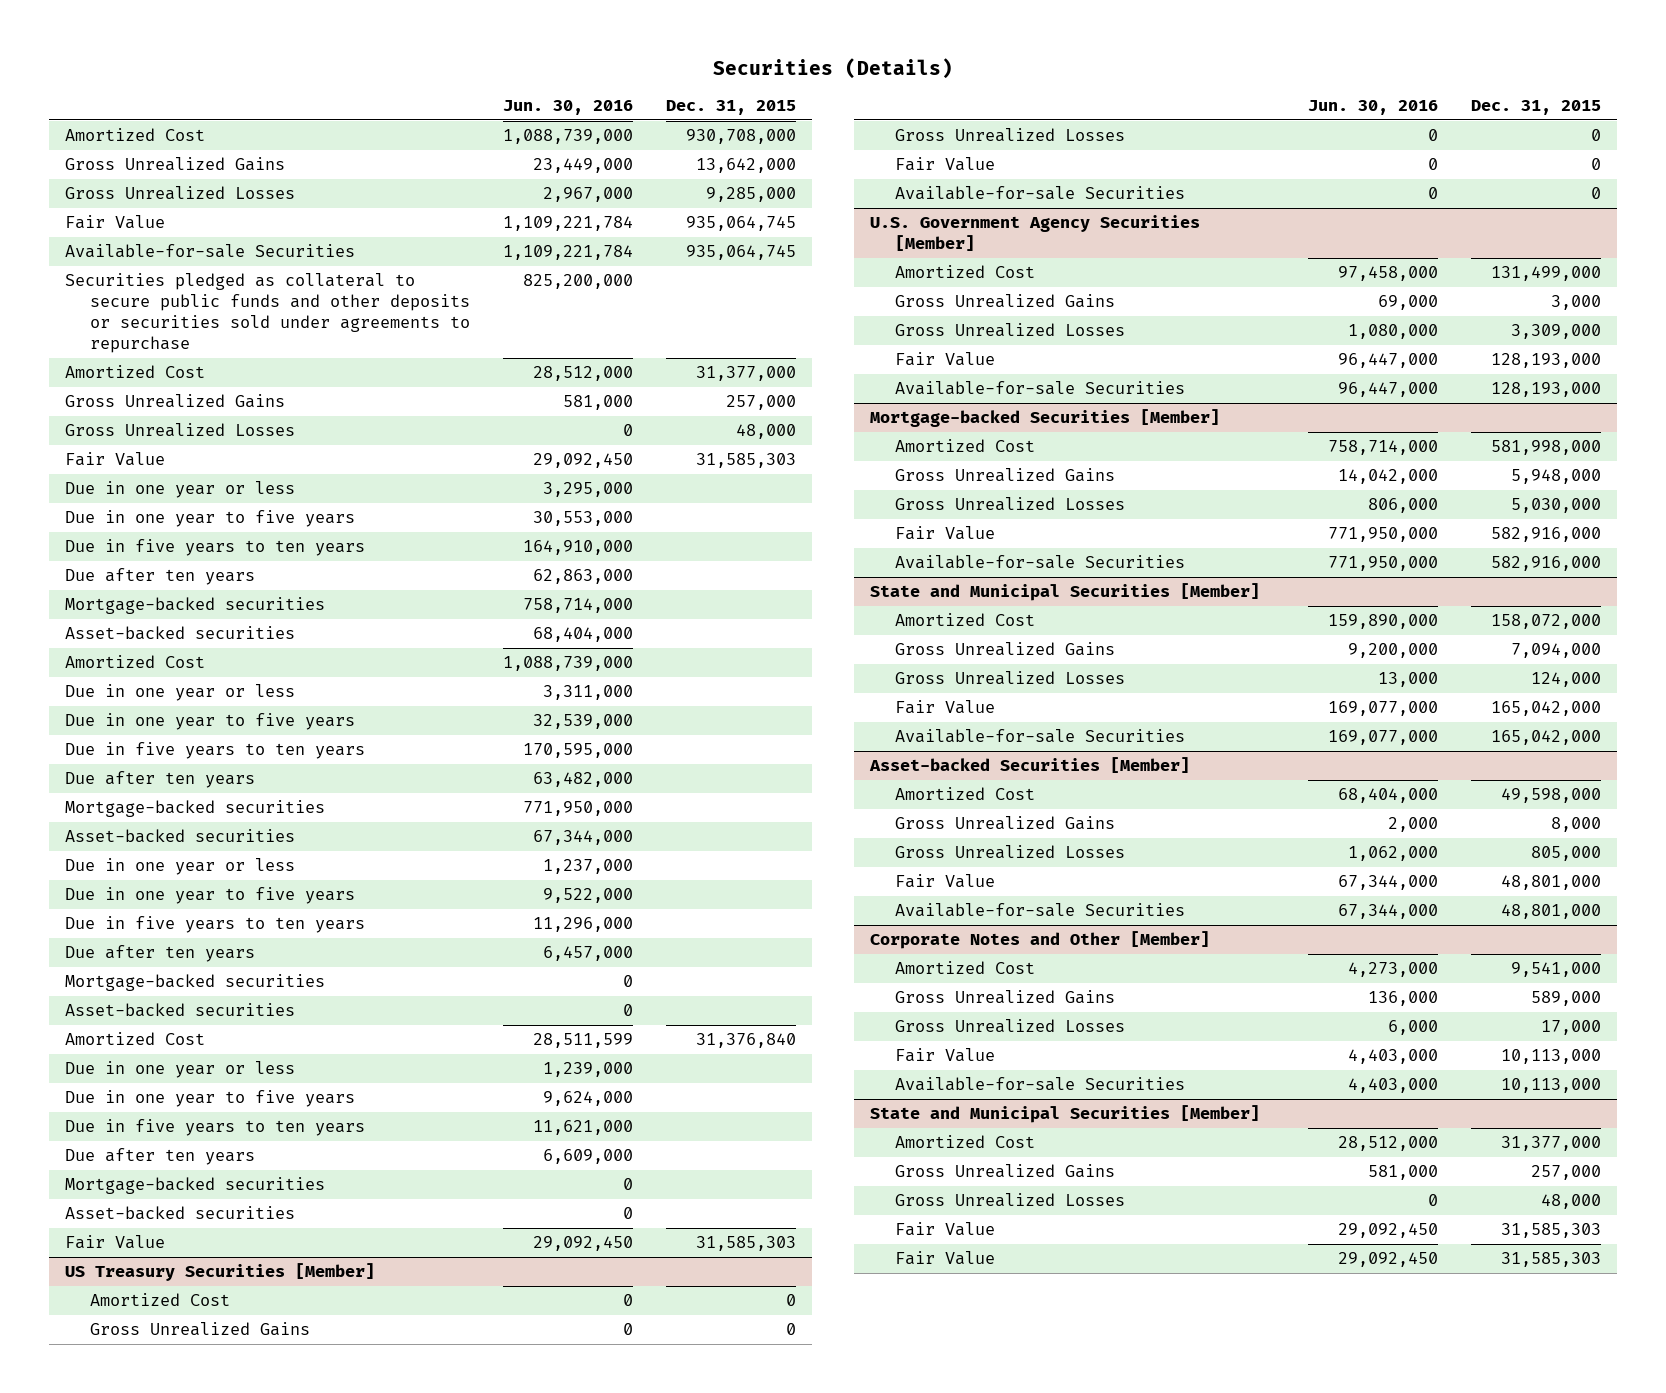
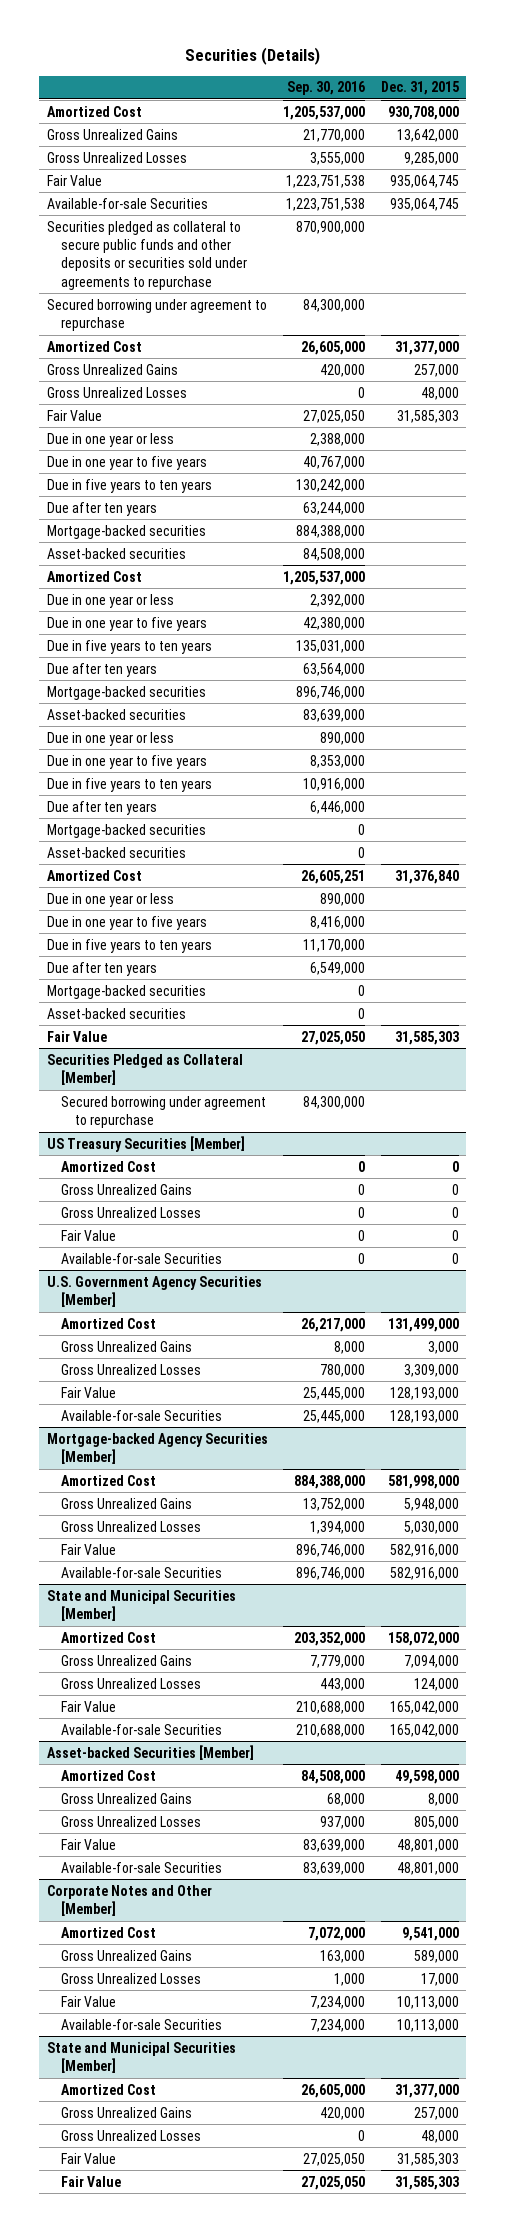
[503,100,634,116] Jun. 30, 2016 -> none
none -> [287,81,366,96] Sep. 30, 2016
none -> [46,298,267,332] Secured borrowing under agreement to repurchase
none -> [46,1053,243,1086] Securities Pledged as Collateral [Member]
none -> [61,1095,267,1129] Secured borrowing under agreement to repurchase
[870,409,1221,428] Mortgage-backed Securities [Member] -> [46,1432,268,1465] Mortgage-backed Agency Securities [Member]

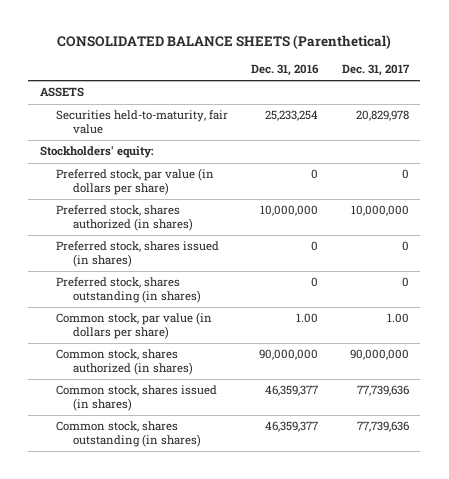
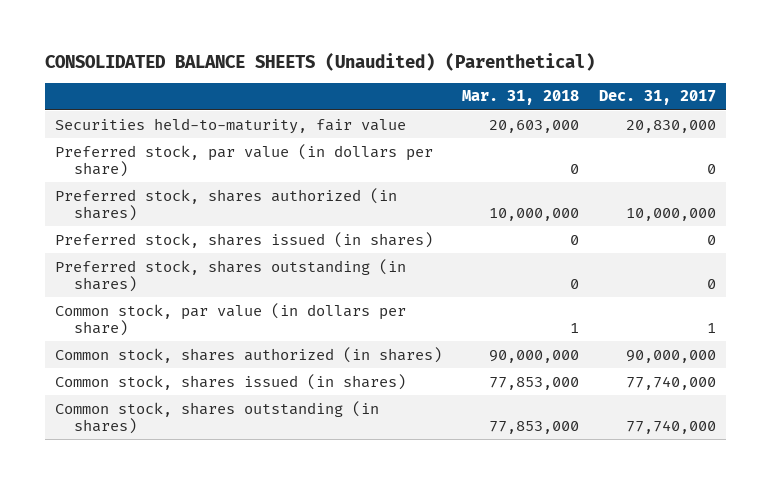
[57,35,392,50] CONSOLIDATED BALANCE SHEETS (Parenthetical) -> [44,52,595,71] CONSOLIDATED BALANCE SHEETS (Unaudited) (Parenthetical)
[251,64,320,77] Dec. 31, 2016 -> none
none -> [461,90,579,106] Mar. 31, 2018
[39,87,84,98] ASSETS -> none
[39,146,154,159] Stockholders' equity: -> none
[355,110,409,122] 20,829,978 -> [625,119,716,133] 20,830,000
[386,313,409,324] 1.00 -> [706,322,716,333] 1
[356,385,409,397] 77,739,636 -> [625,375,716,390] 77,740,000
[356,421,409,433] 77,739,636 -> [625,419,716,434] 77,740,000

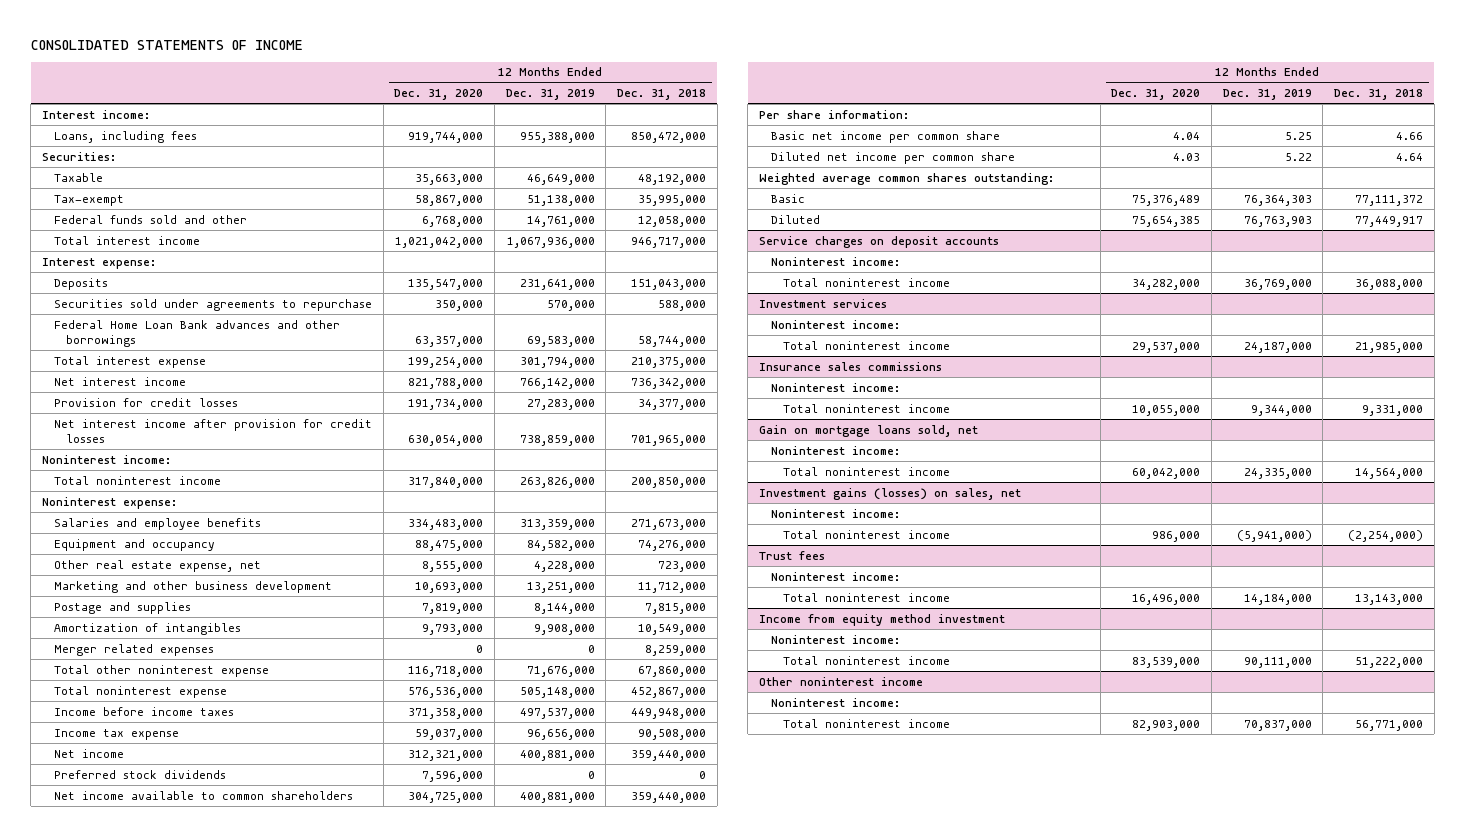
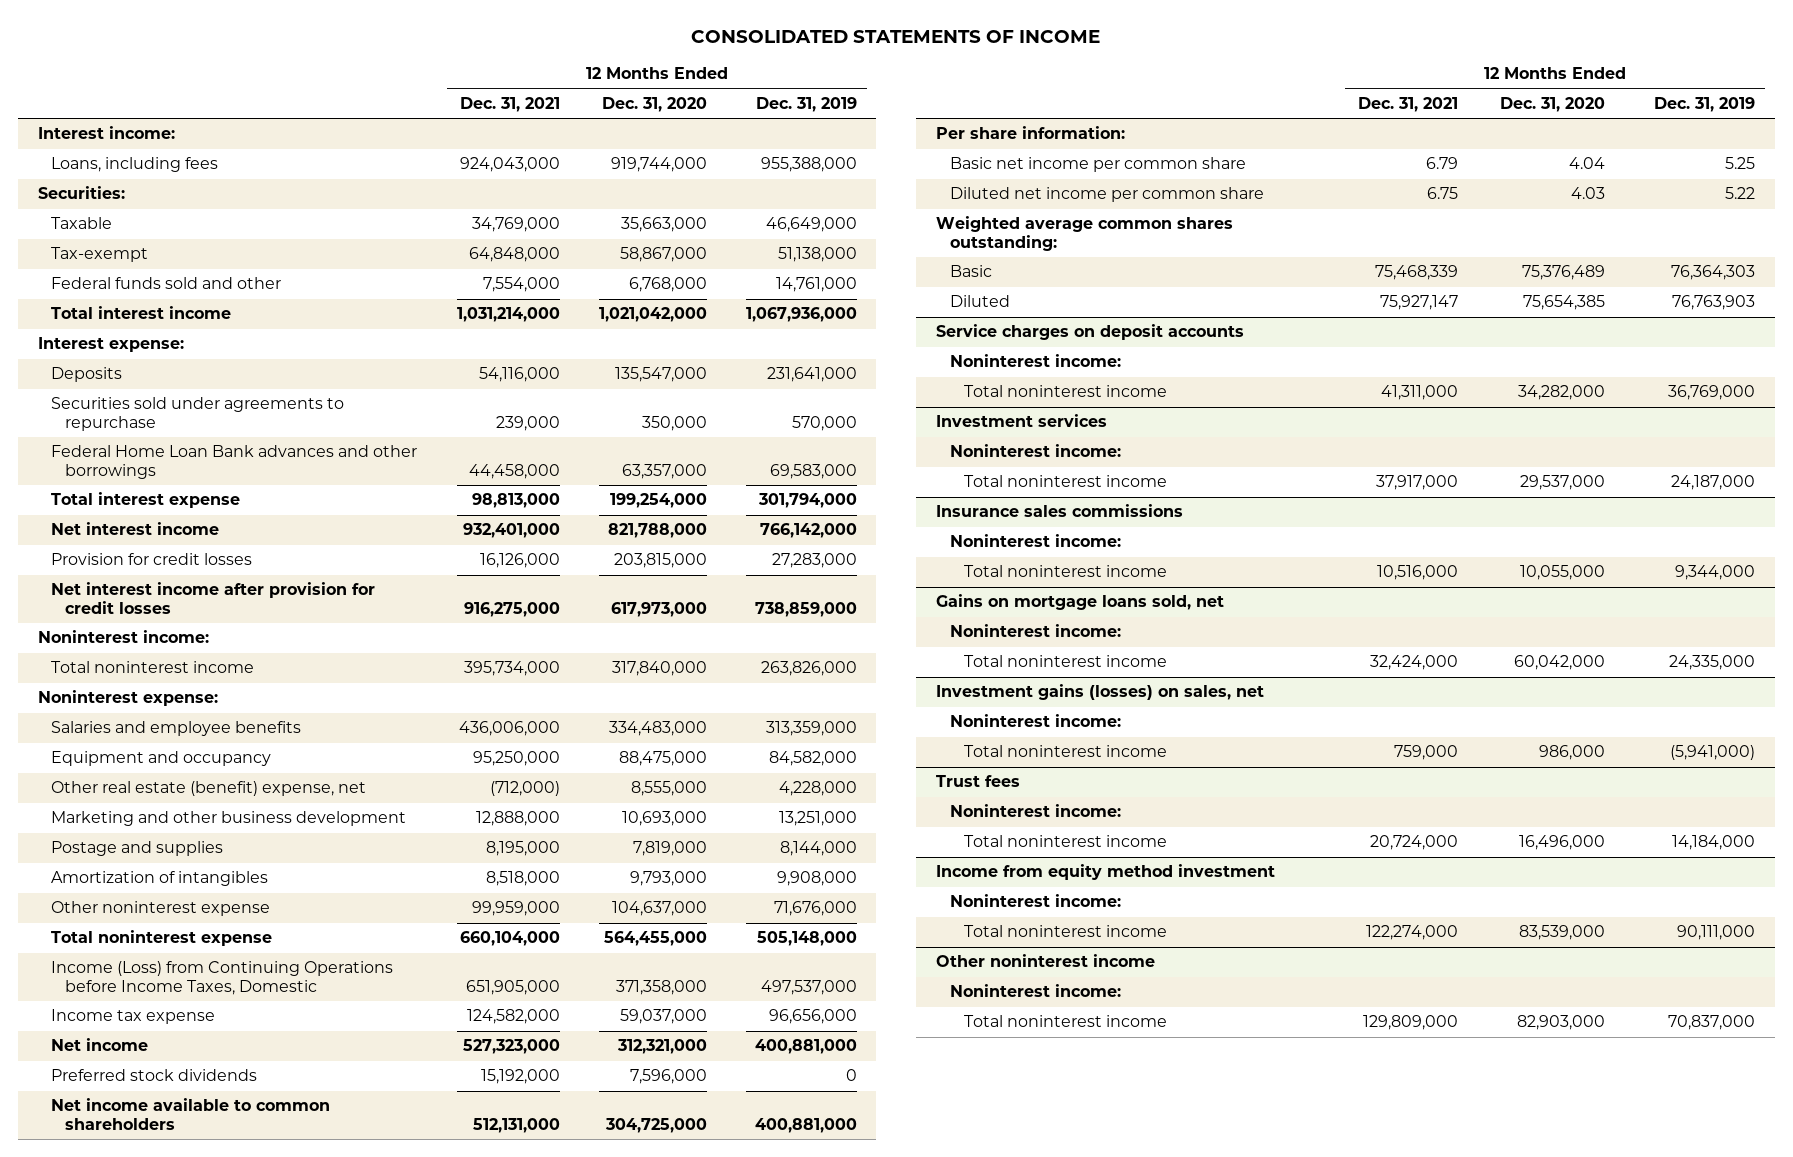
[616,88,706,100] Dec. 31, 2018 -> none
none -> [459,96,560,112] Dec. 31, 2021
[408,398,484,410] 191,734,000 -> [613,553,707,569] 203,815,000
[408,434,484,446] 630,054,000 -> [610,601,707,617] 617,973,000
[53,559,261,572] Other real estate expense, net -> [51,781,367,797] Other real estate (benefit) expense, net
[53,643,214,656] Merger related expenses -> none
[53,664,269,677] Total other noninterest expense -> [51,901,271,917] Other noninterest expense
[408,665,484,677] 116,718,000 -> [611,901,707,917] 104,637,000
[408,686,484,698] 576,536,000 -> [603,931,707,947] 564,455,000
[53,706,234,716] Income before income taxes -> [51,961,394,995] Income (Loss) from Continuing Operations before Income Taxes, Domestic
[758,424,978,437] Gain on mortgage loans sold, net -> [935,594,1224,611] Gains on mortgage loans sold, net

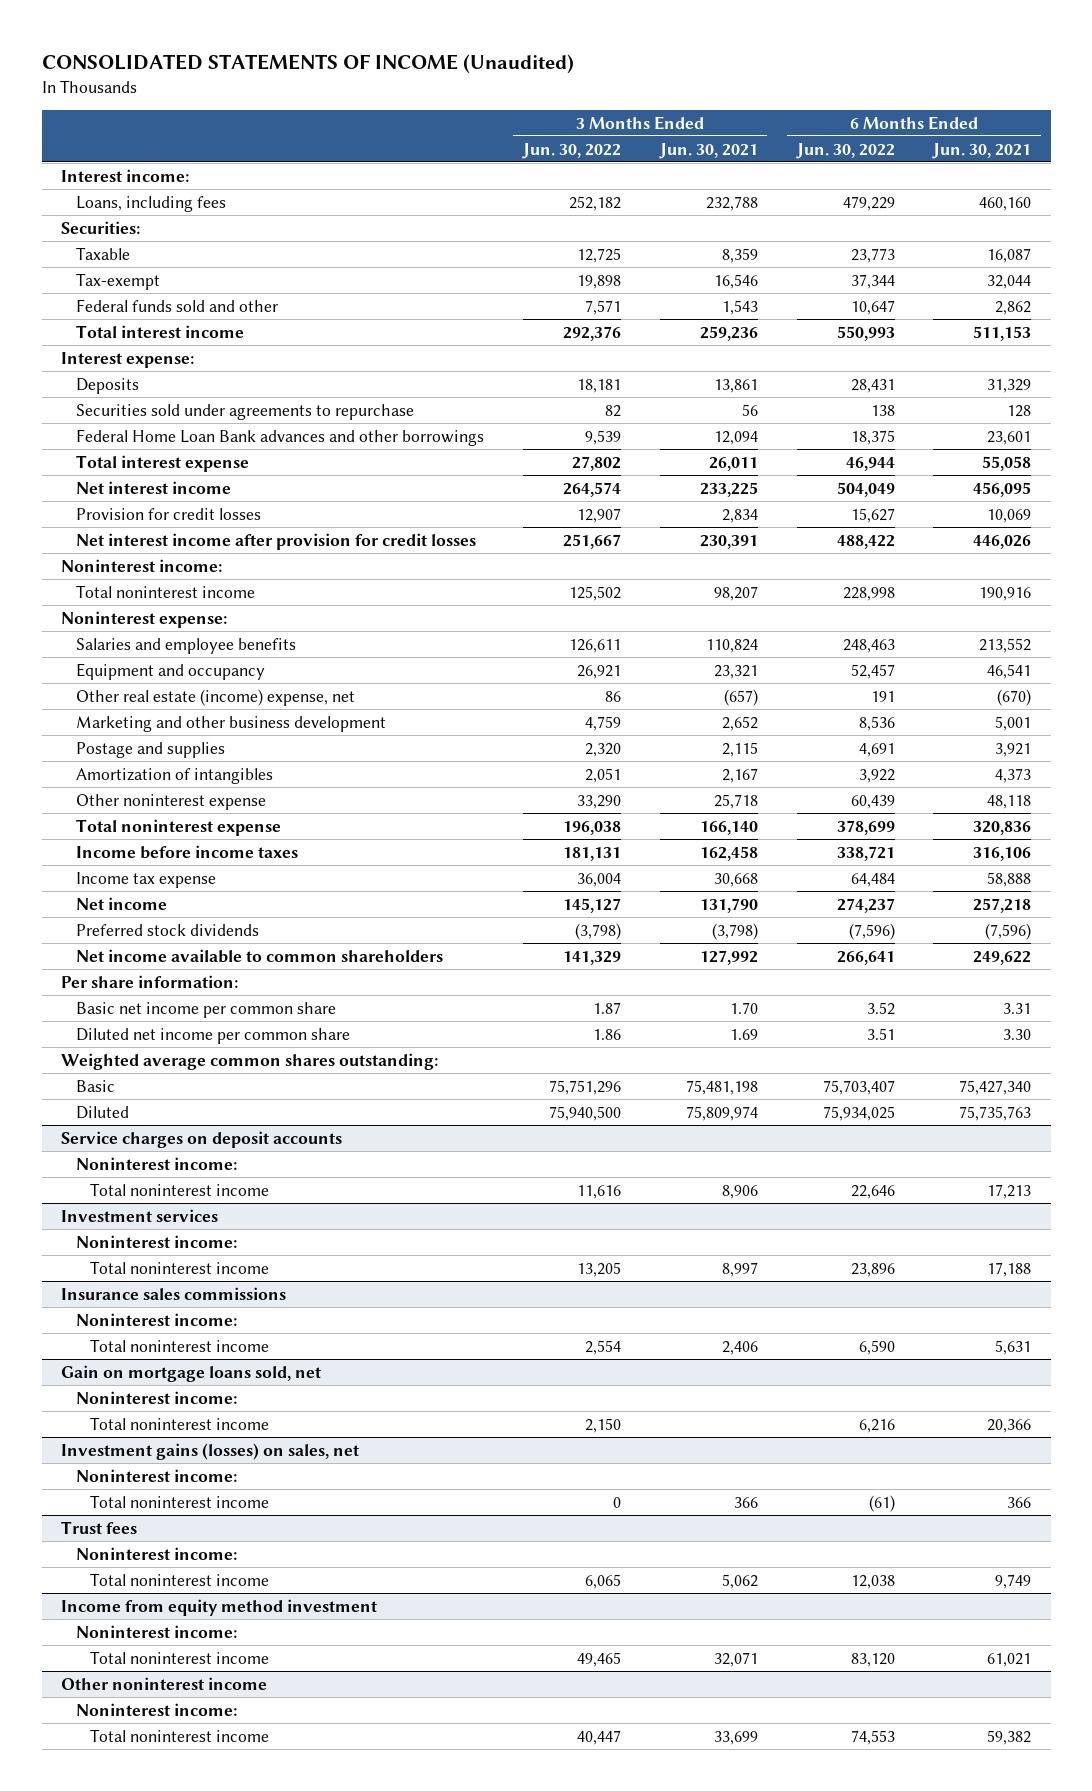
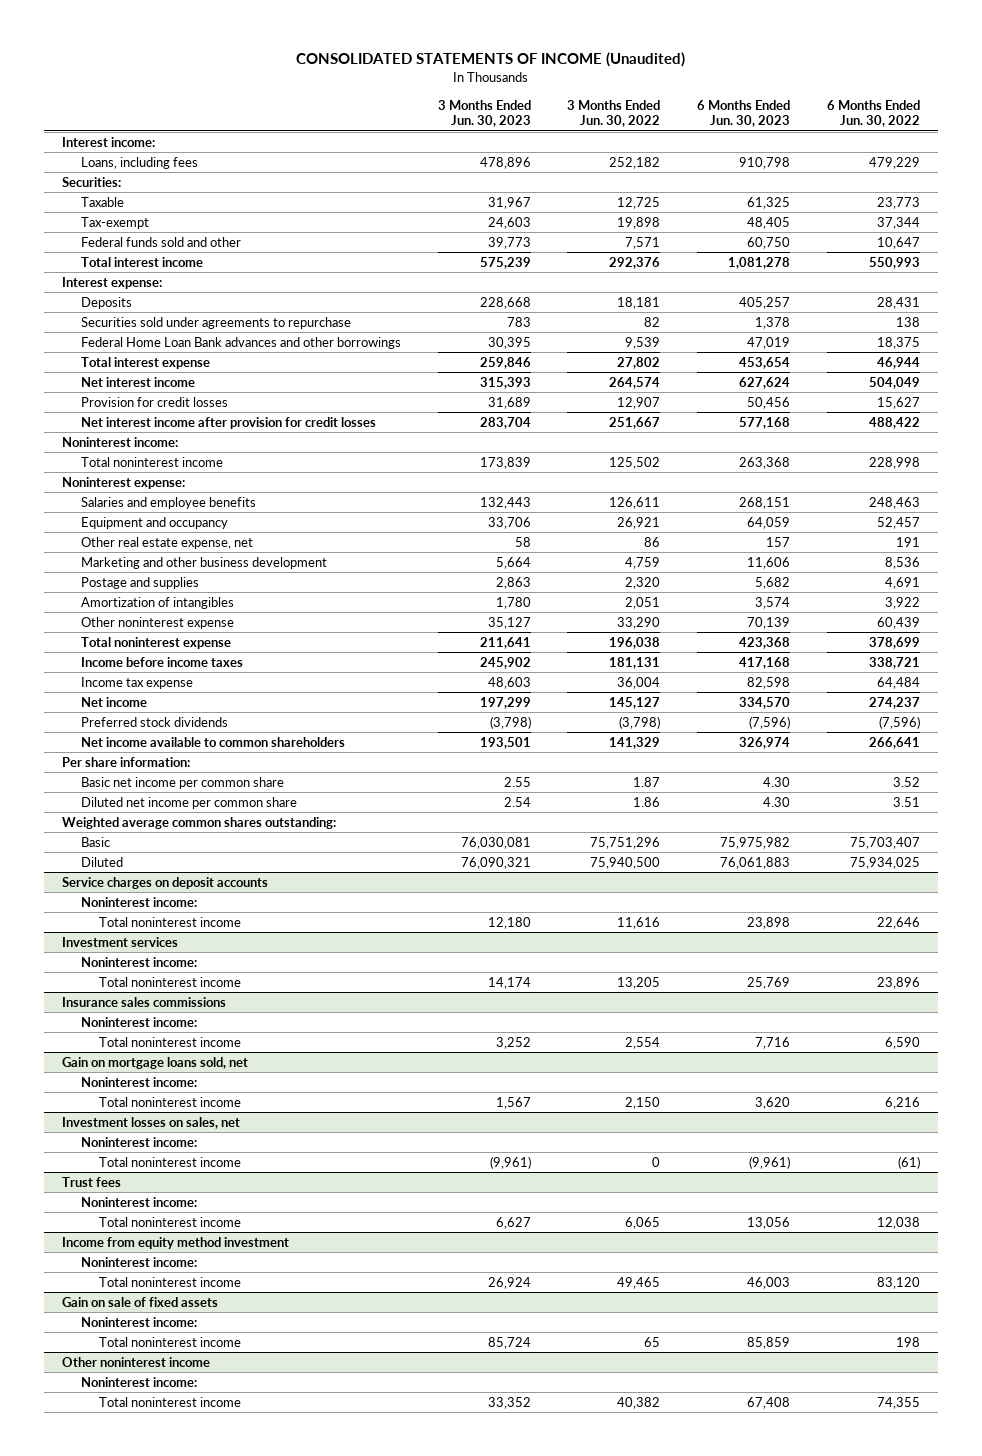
[658,142,758,159] Jun. 30, 2021 -> none
[932,142,1032,159] Jun. 30, 2021 -> none
none -> [437,99,531,128] 3 Months Ended Jun. 30, 2023
none -> [696,99,790,128] 6 Months Ended Jun. 30, 2023
[75,688,355,706] Other real estate (income) expense, net -> [80,536,253,549] Other real estate expense, net
[61,1442,360,1460] Investment gains (losses) on sales, net -> [62,1116,241,1129] Investment losses on sales, net
none -> [62,1296,219,1307] Gain on sale of fixed assets
none -> [80,1316,197,1327] Noninterest income:
none -> [99,1336,242,1347] Total noninterest income
[576,1729,621,1745] 40,447 -> [617,1396,661,1409] 40,382
[850,1729,895,1745] 74,553 -> [876,1396,920,1409] 74,355

